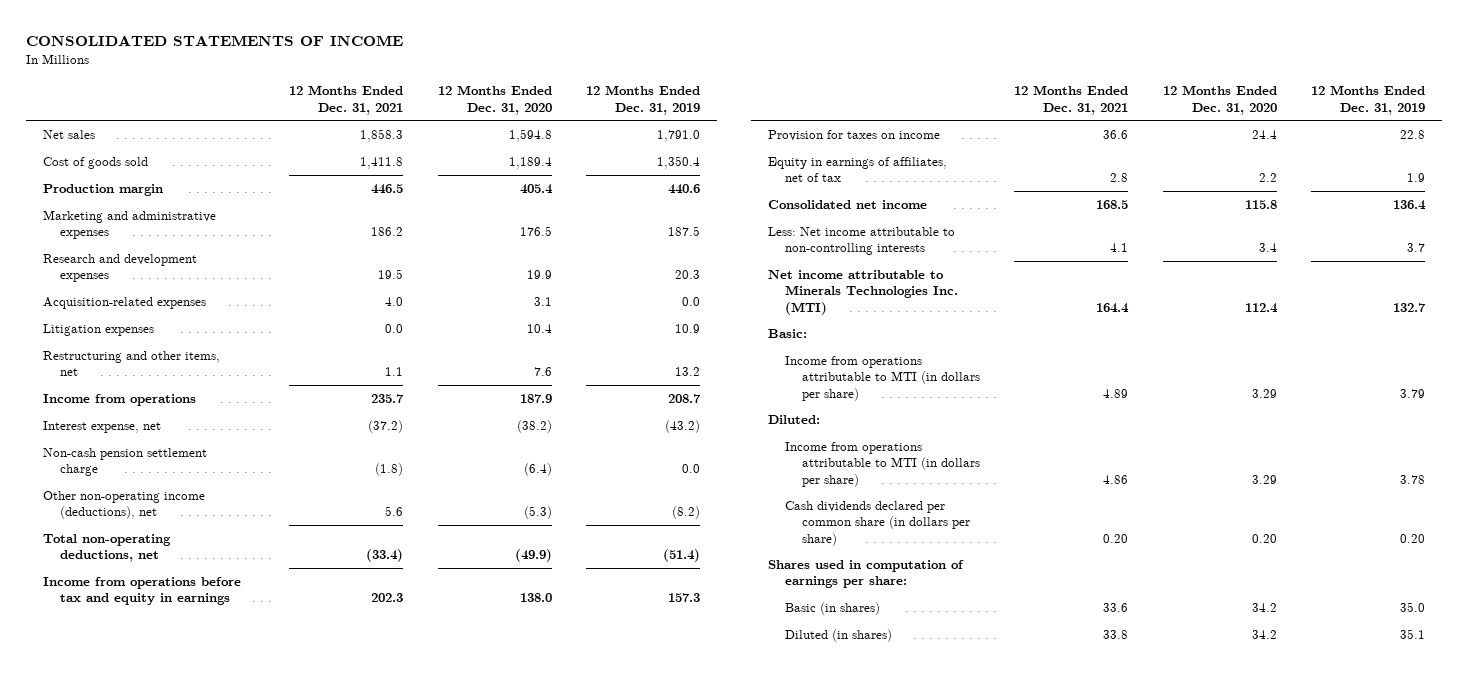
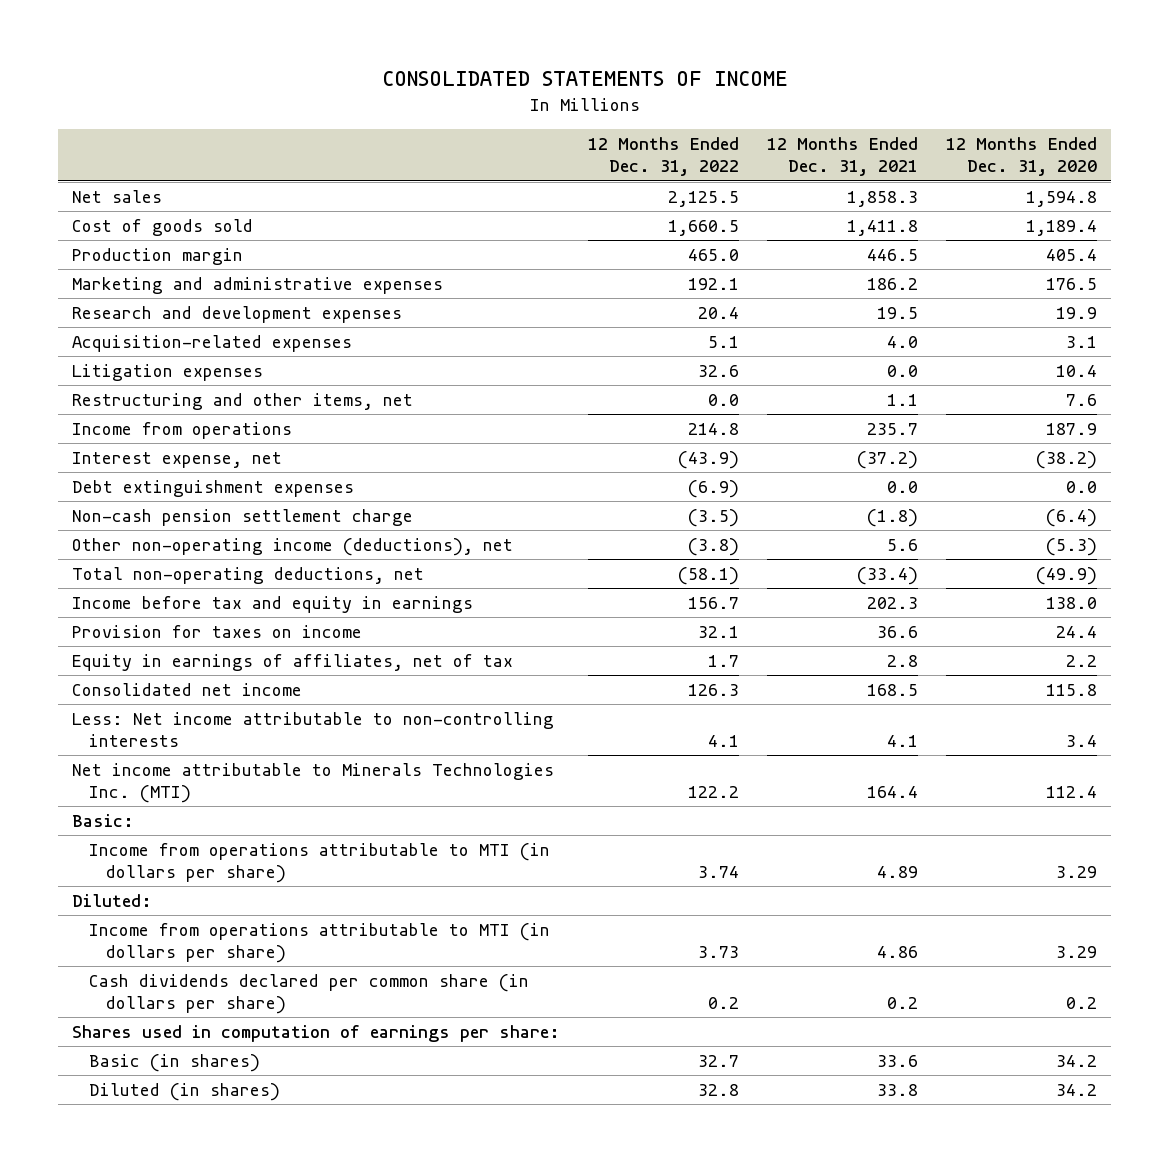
[586,85,701,115] 12 Months Ended Dec. 31, 2019 -> none
none -> [588,136,740,177] 12 Months Ended Dec. 31, 2022
none -> [72,479,355,497] Debt extinguishment expenses
[42,576,241,606] Income from operations before tax and equity in earnings -> [72,595,474,613] Income before tax and equity in earnings
[1103,533,1129,543] 0.20 -> [887,997,919,1010] 0.2
[1251,533,1277,543] 0.20 -> [1066,997,1098,1010] 0.2

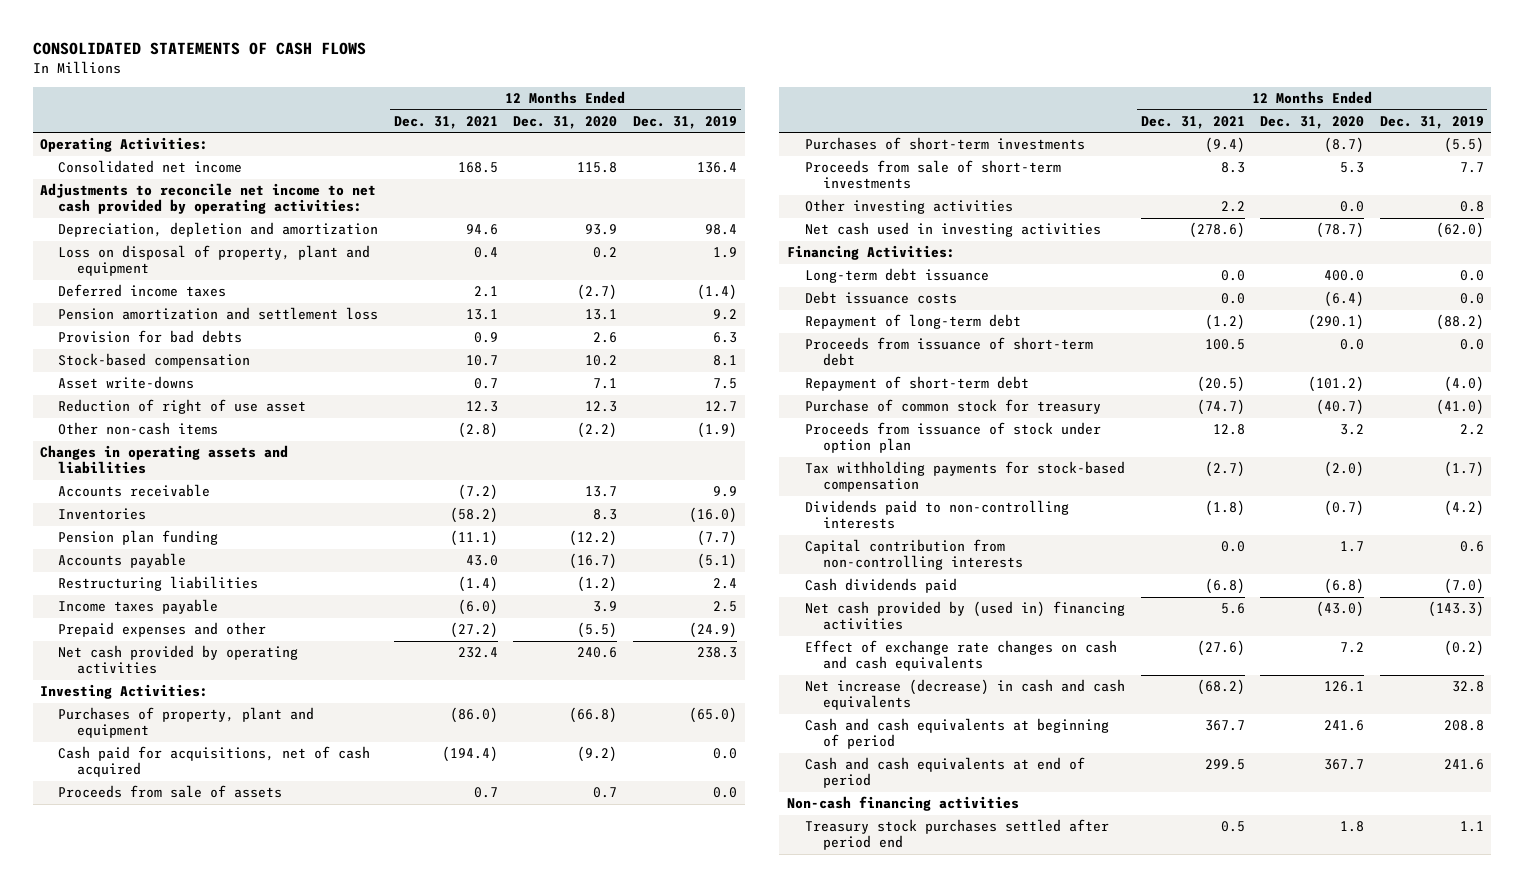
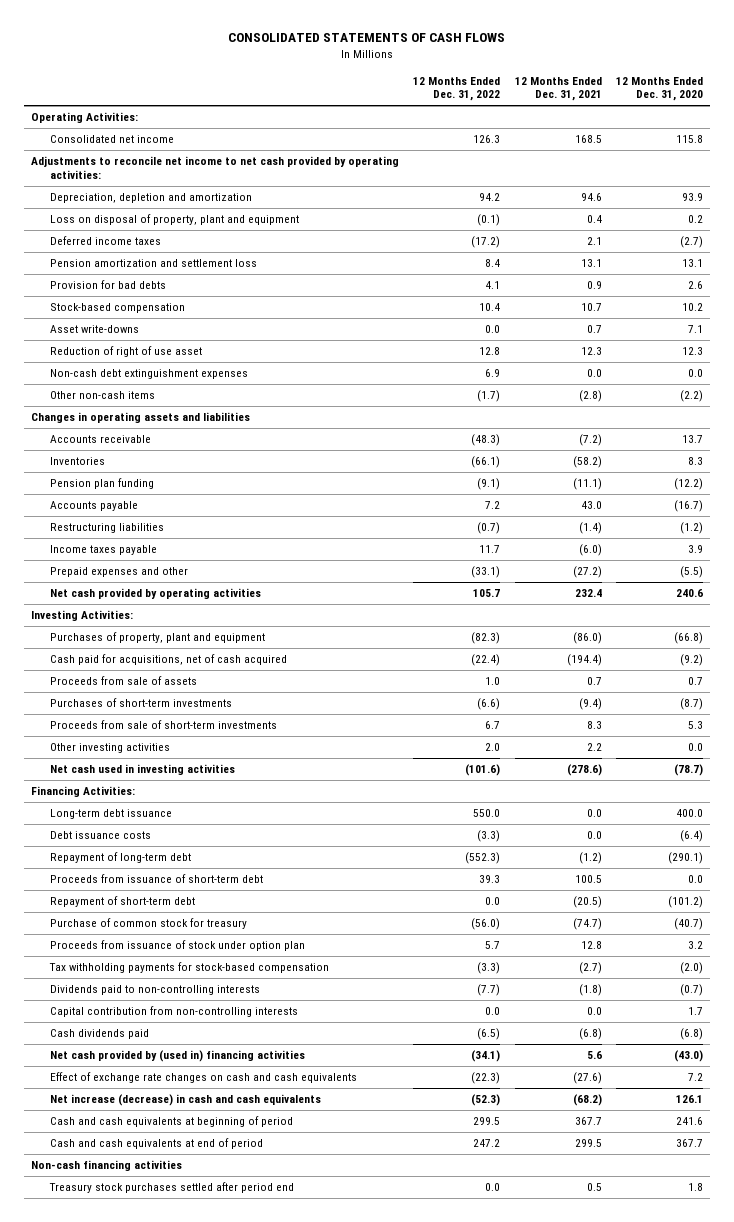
[632,115,737,129] Dec. 31, 2019 -> none
none -> [413,76,501,102] 12 Months Ended Dec. 31, 2022
none -> [49,369,248,380] Non-cash debt extinguishment expenses

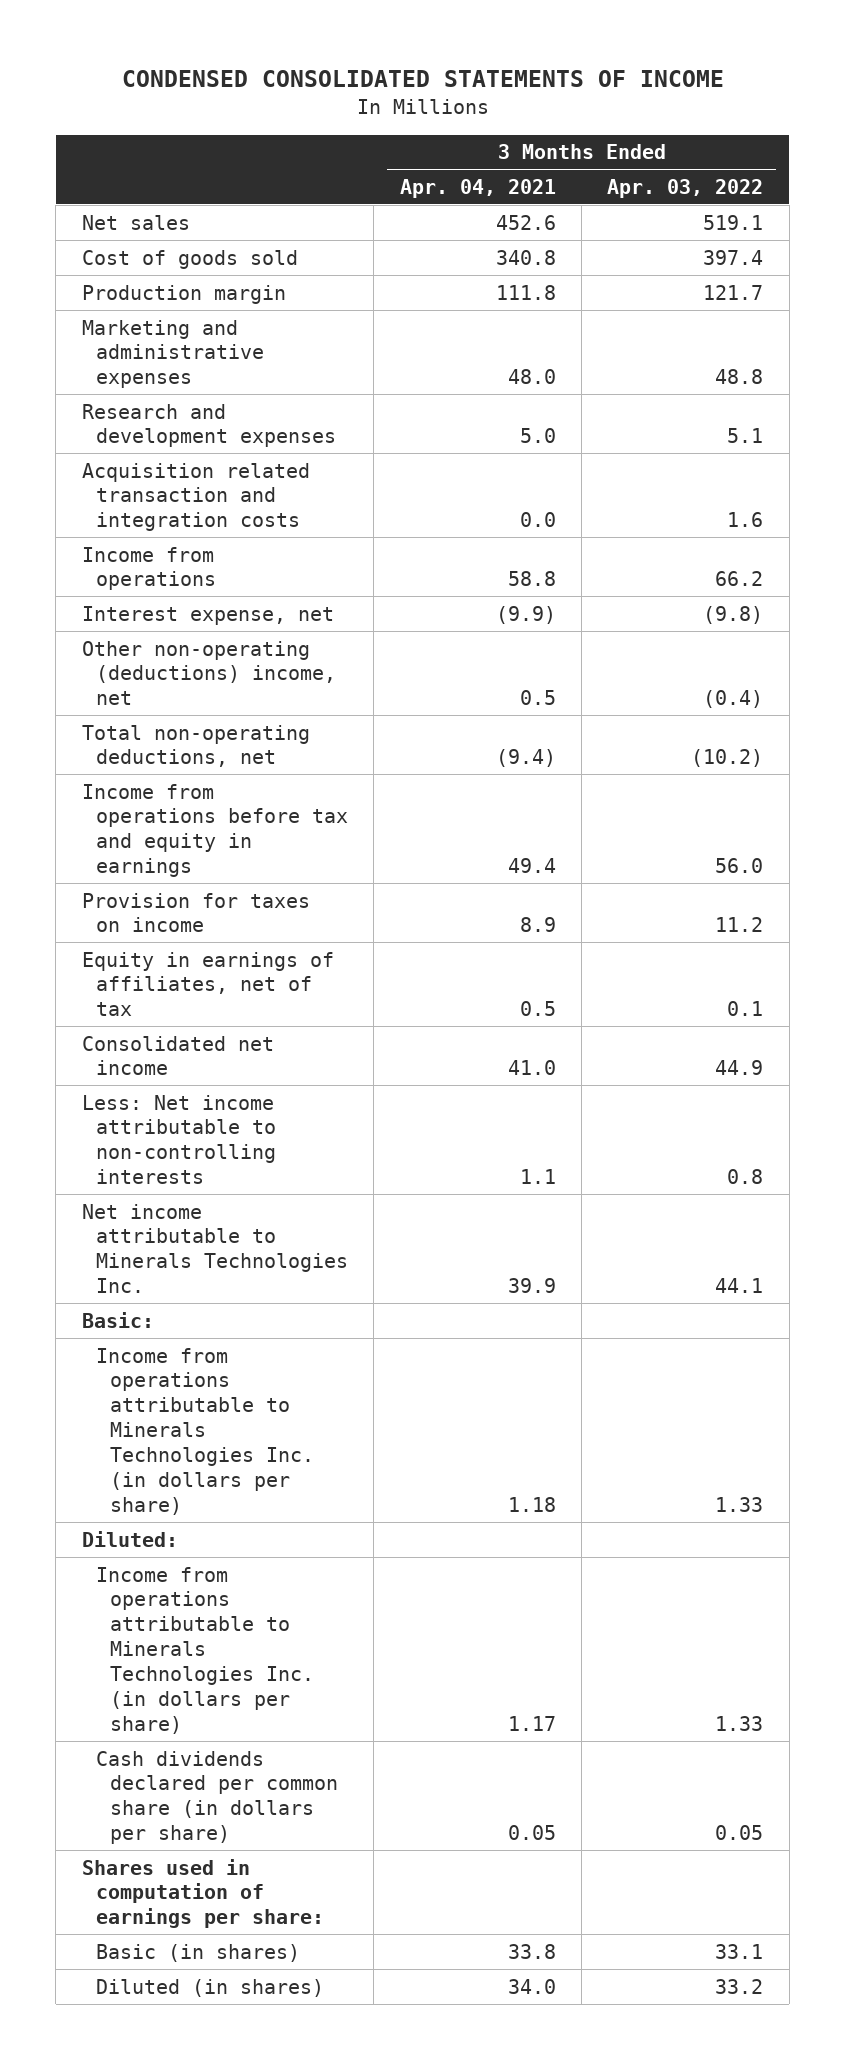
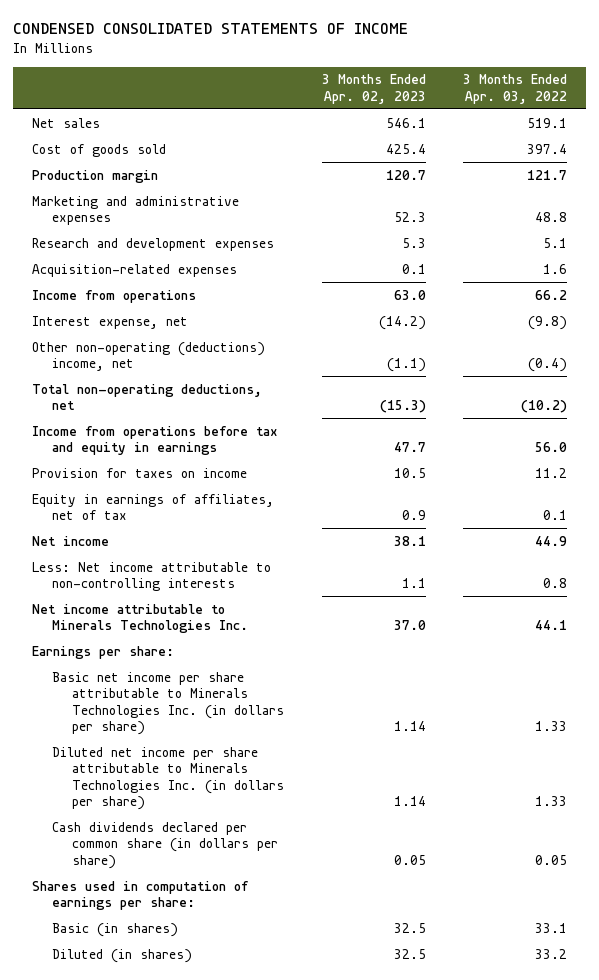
[399,178,556,198] Apr. 04, 2021 -> none
none -> [321,74,426,104] 3 Months Ended Apr. 02, 2023
[81,462,310,532] Acquisition related transaction and integration costs -> none
none -> [31,263,237,277] Acquisition-related expenses
[81,1035,274,1076] Consolidated net income -> [31,535,109,546] Net income
[81,1311,154,1328] Basic: -> none
[81,1530,178,1547] Diluted: -> none
none -> [31,645,174,659] Earnings per share:
[95,1347,315,1515] Income from operations attributable to Minerals Technologies Inc. (in dollars per share) -> [52,671,285,736] Basic net income per share attributable to Minerals Technologies Inc. (in dollars per share)
[95,1566,315,1734] Income from operations attributable to Minerals Technologies Inc. (in dollars per share) -> [52,746,285,811] Diluted net income per share attributable to Minerals Technologies Inc. (in dollars per share)

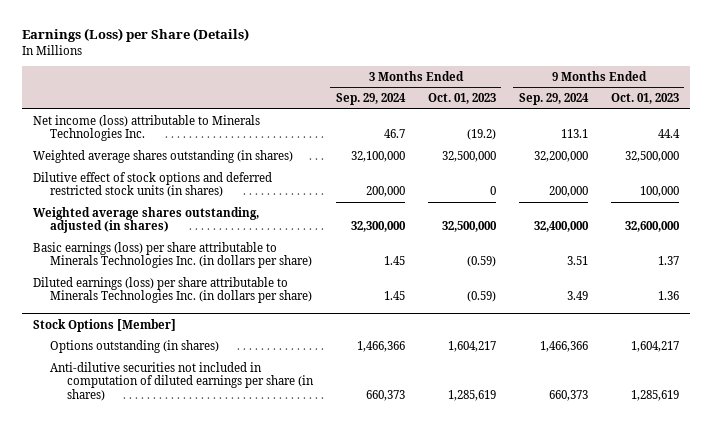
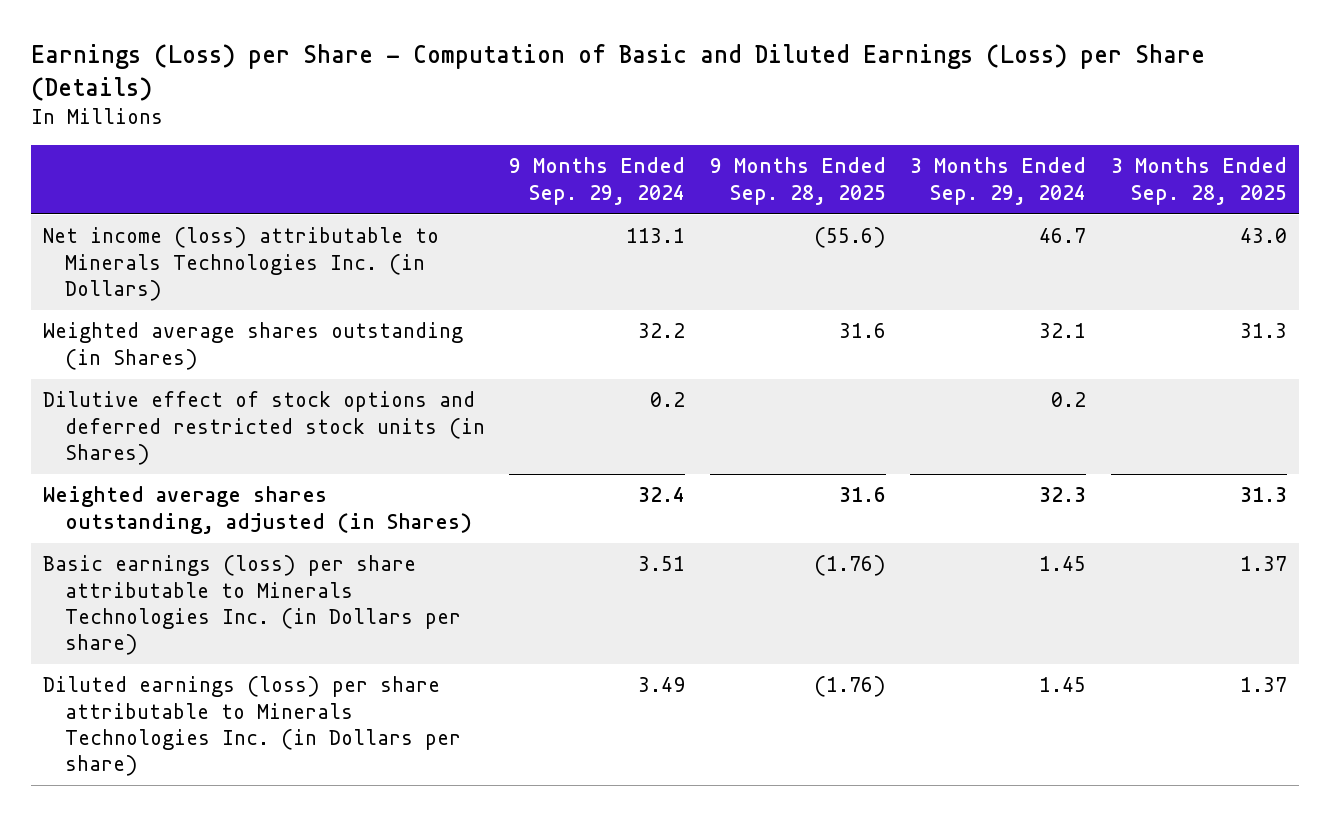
[21,28,249,43] Earnings (Loss) per Share (Details) -> [30,44,1205,101] Earnings (Loss) per Share - Computation of Basic and Diluted Earnings (Loss) per Share (Details)
[427,93,496,105] Oct. 01, 2023 -> none
[610,93,679,105] Oct. 01, 2023 -> none
none -> [709,157,886,205] 9 Months Ended Sep. 28, 2025
none -> [1111,157,1288,205] 3 Months Ended Sep. 28, 2025
[33,318,177,332] Stock Options [Member] -> none
[50,339,220,353] Options outstanding (in shares) -> none
[50,361,314,401] Anti-dilutive securities not included in computation of diluted earnings per share (in shares) -> none
[33,114,261,142] Net income (loss) attributable to Minerals Technologies Inc. -> [43,227,440,302] Net income (loss) attributable to Minerals Technologies Inc. (in Dollars)
[33,149,294,163] Weighted average shares outstanding (in shares) -> [43,322,464,370] Weighted average shares outstanding (in Shares)
[350,150,405,162] 32,100,000 -> [1039,323,1087,339] 32.1
[533,150,588,162] 32,200,000 -> [638,323,686,339] 32.2
[33,171,273,198] Dilutive effect of stock options and deferred restricted stock units (in shares) -> [43,391,485,466] Dilutive effect of stock options and deferred restricted stock units (in Shares)
[365,186,405,198] 200,000 -> [1051,392,1087,408] 0.2
[548,186,588,198] 200,000 -> [650,392,686,408] 0.2
[33,206,260,234] Weighted average shares outstanding, adjusted (in shares) -> [43,486,472,534] Weighted average shares outstanding, adjusted (in Shares)
[350,221,406,233] 32,300,000 -> [1039,487,1087,503] 32.3
[533,221,589,233] 32,400,000 -> [638,487,686,503] 32.4
[33,241,313,269] Basic earnings (loss) per share attributable to Minerals Technologies Inc. (in dollars per share) -> [43,555,461,656] Basic earnings (loss) per share attributable to Minerals Technologies Inc. (in Dollars per share)
[33,276,313,304] Diluted earnings (loss) per share attributable to Minerals Technologies Inc. (in dollars per share) -> [43,676,461,777] Diluted earnings (loss) per share attributable to Minerals Technologies Inc. (in Dollars per share)

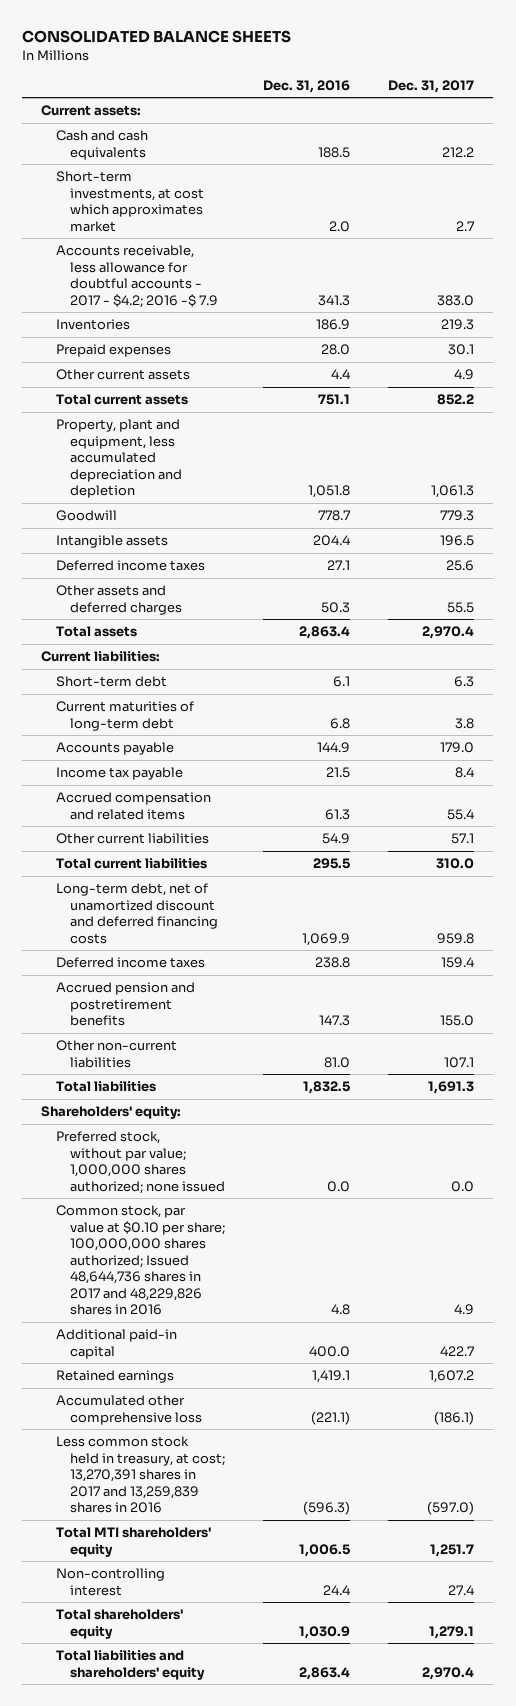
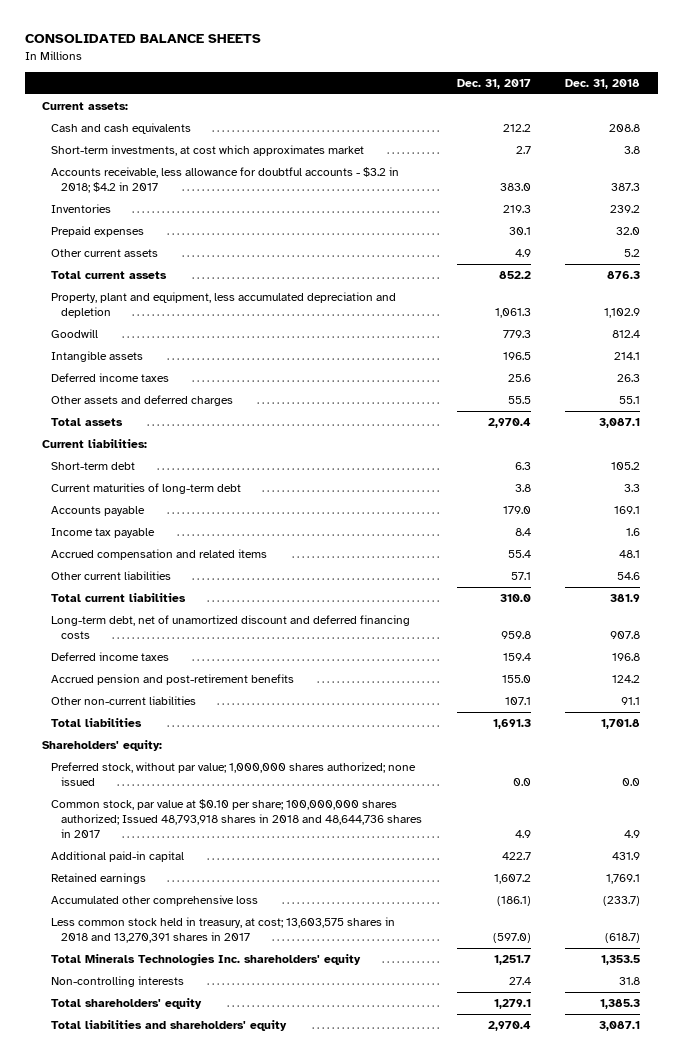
[263,79,351,93] Dec. 31, 2016 -> none
none -> [565,78,641,89] Dec. 31, 2018
[55,245,219,308] Accounts receivable, less allowance for doubtful accounts - 2017 - $4.2; 2016 -$ 7.9 -> [51,166,400,194] Accounts receivable, less allowance for doubtful accounts - $3.2 in 2018; $4.2 in 2017
[55,982,195,1027] Accrued pension and postretirement benefits -> [51,673,295,685] Accrued pension and post-retirement benefits
[55,1205,226,1316] Common stock, par value at $0.10 per share; 100,000,000 shares authorized; Issued 48,644,736 shares in 2017 and 48,229,826 shares in 2016 -> [51,798,422,839] Common stock, par value at $0.10 per share; 100,000,000 shares authorized; Issued 48,793,918 shares in 2018 and 48,644,736 shares in 2017
[55,1436,226,1514] Less common stock held in treasury, at cost; 13,270,391 shares in 2017 and 13,259,839 shares in 2016 -> [51,916,396,944] Less common stock held in treasury, at cost; 13,603,575 shares in 2018 and 13,270,391 shares in 2017
[55,1527,211,1557] Total MTI shareholders' equity -> [51,953,362,966] Total Minerals Technologies Inc. shareholders' equity
[55,1568,165,1596] Non-controlling interest -> [51,975,185,987] Non-controlling interests

